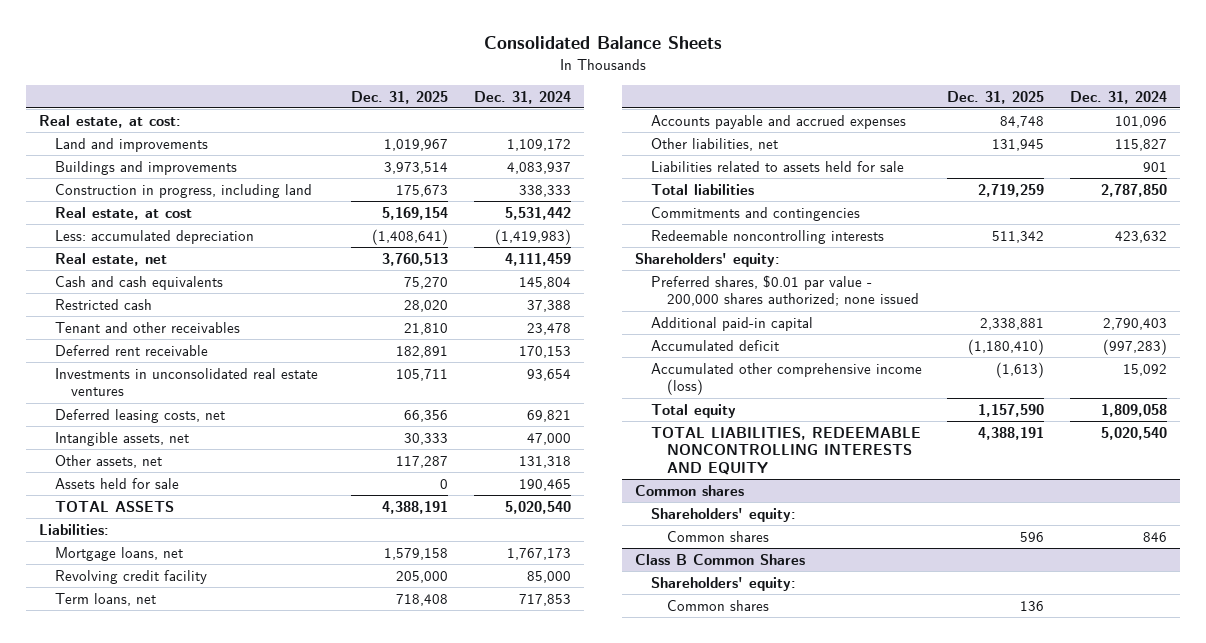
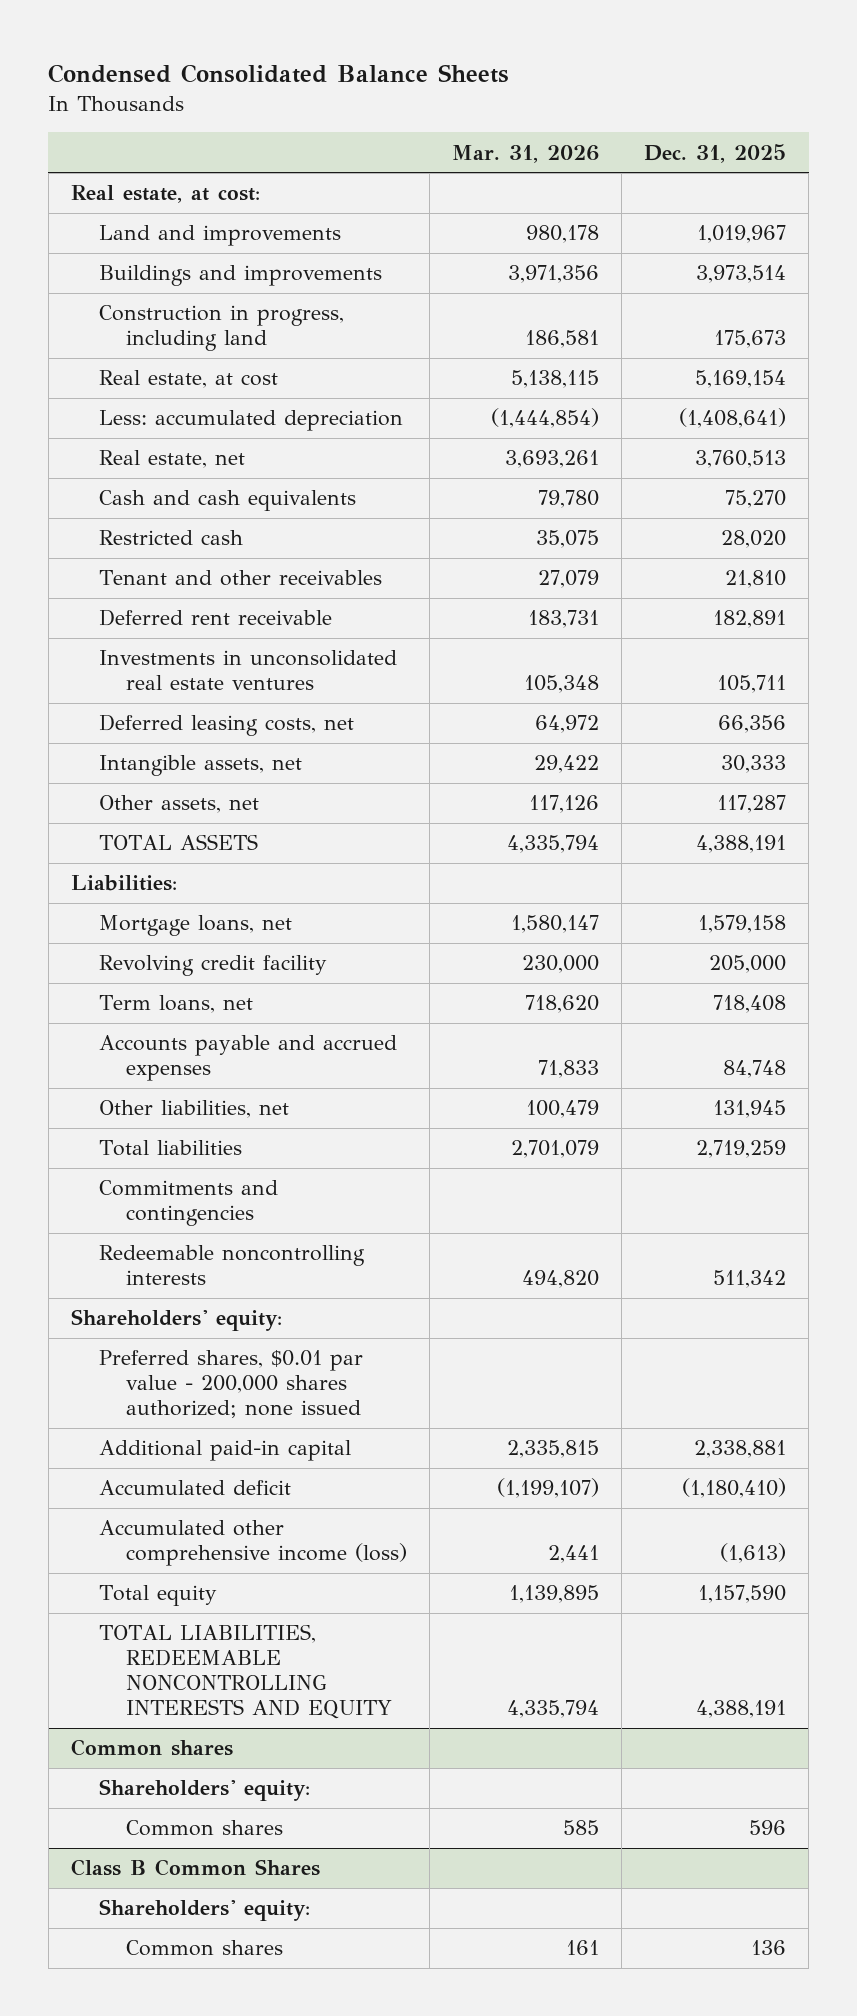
[483,36,722,50] Consolidated Balance Sheets -> [48,63,510,83] Condensed Consolidated Balance Sheets
[474,90,572,104] Dec. 31, 2024 -> none
none -> [452,144,600,163] Mar. 31, 2026
[54,477,179,489] Assets held for sale -> none
[650,160,904,172] Liabilities related to assets held for sale -> none

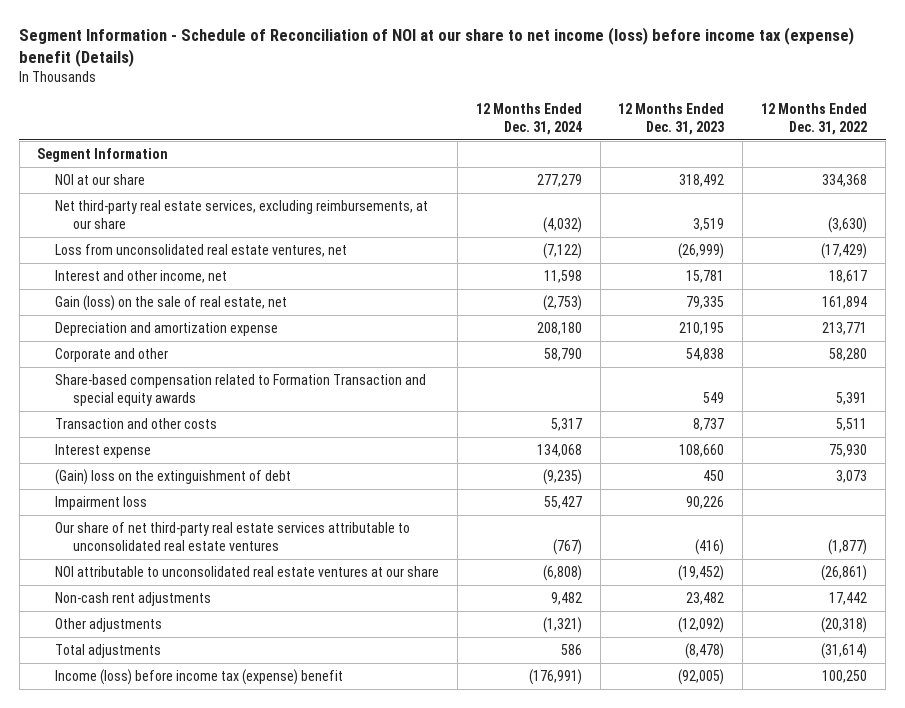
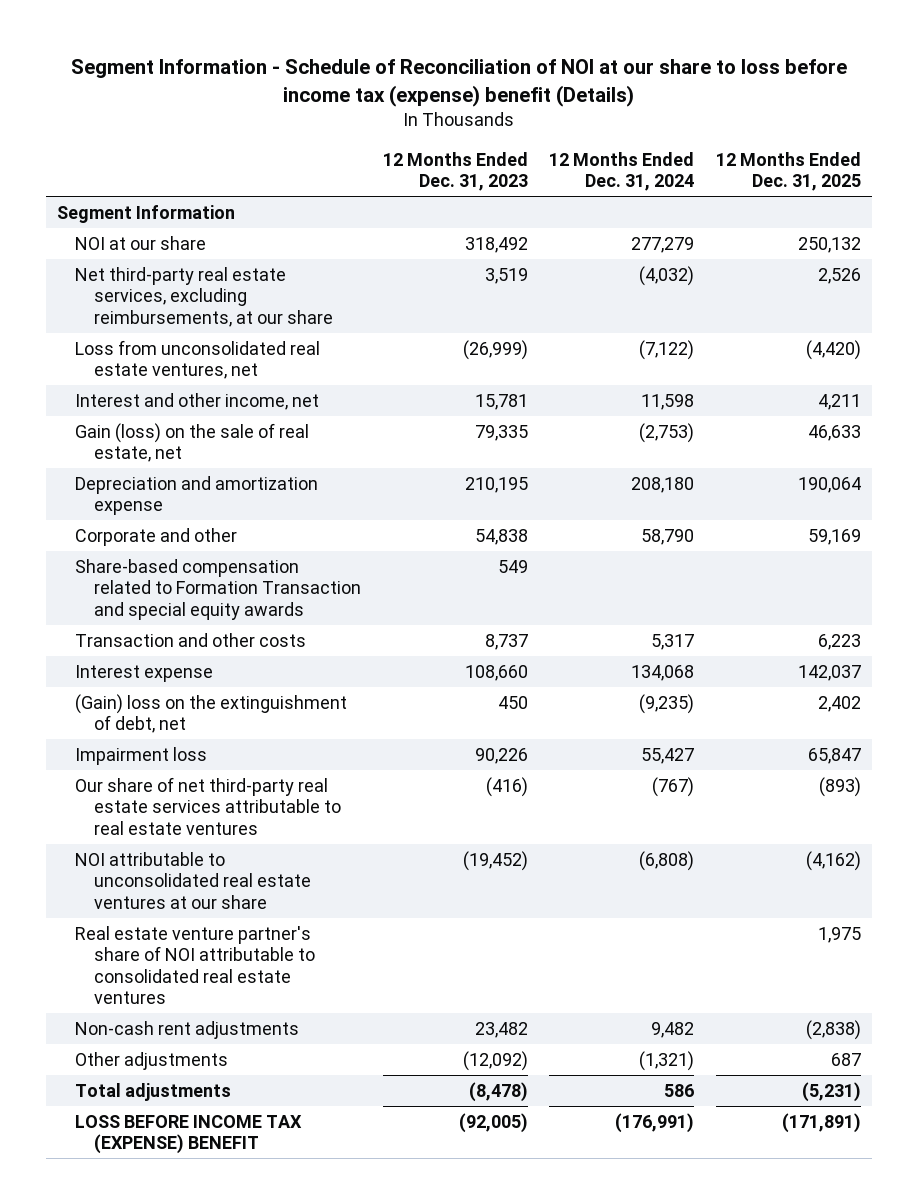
[19,26,855,67] Segment Information - Schedule of Reconciliation of NOI at our share to net income (loss) before income tax (expense) benefit (Details) -> [70,58,847,107] Segment Information - Schedule of Reconciliation of NOI at our share to loss before income tax (expense) benefit (Details)
[761,103,868,135] 12 Months Ended Dec. 31, 2022 -> none
none -> [716,151,862,192] 12 Months Ended Dec. 31, 2025
[55,469,292,486] (Gain) loss on the extinguishment of debt -> [75,693,348,734] (Gain) loss on the extinguishment of debt, net
[55,522,411,551] Our share of net third-party real estate services attributable to unconsolidated real estate ventures -> [75,776,341,835] Our share of net third-party real estate services attributable to real estate ventures
none -> [75,925,315,1005] Real estate venture partner's share of NOI attributable to consolidated real estate ventures
[55,669,344,686] Income (loss) before income tax (expense) benefit -> [75,1114,303,1155] LOSS BEFORE INCOME TAX (EXPENSE) BENEFIT

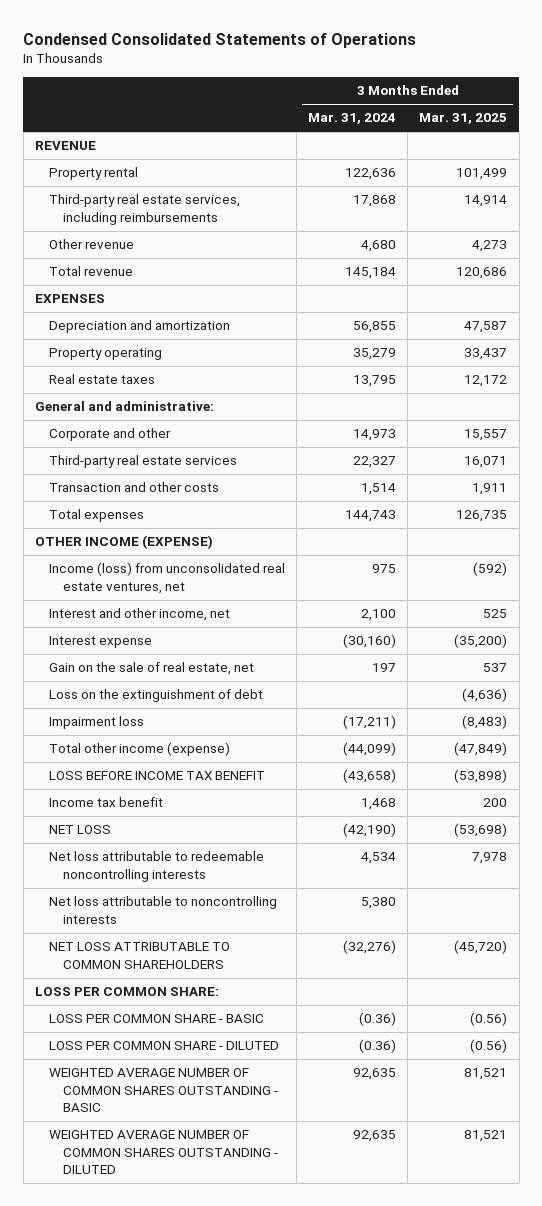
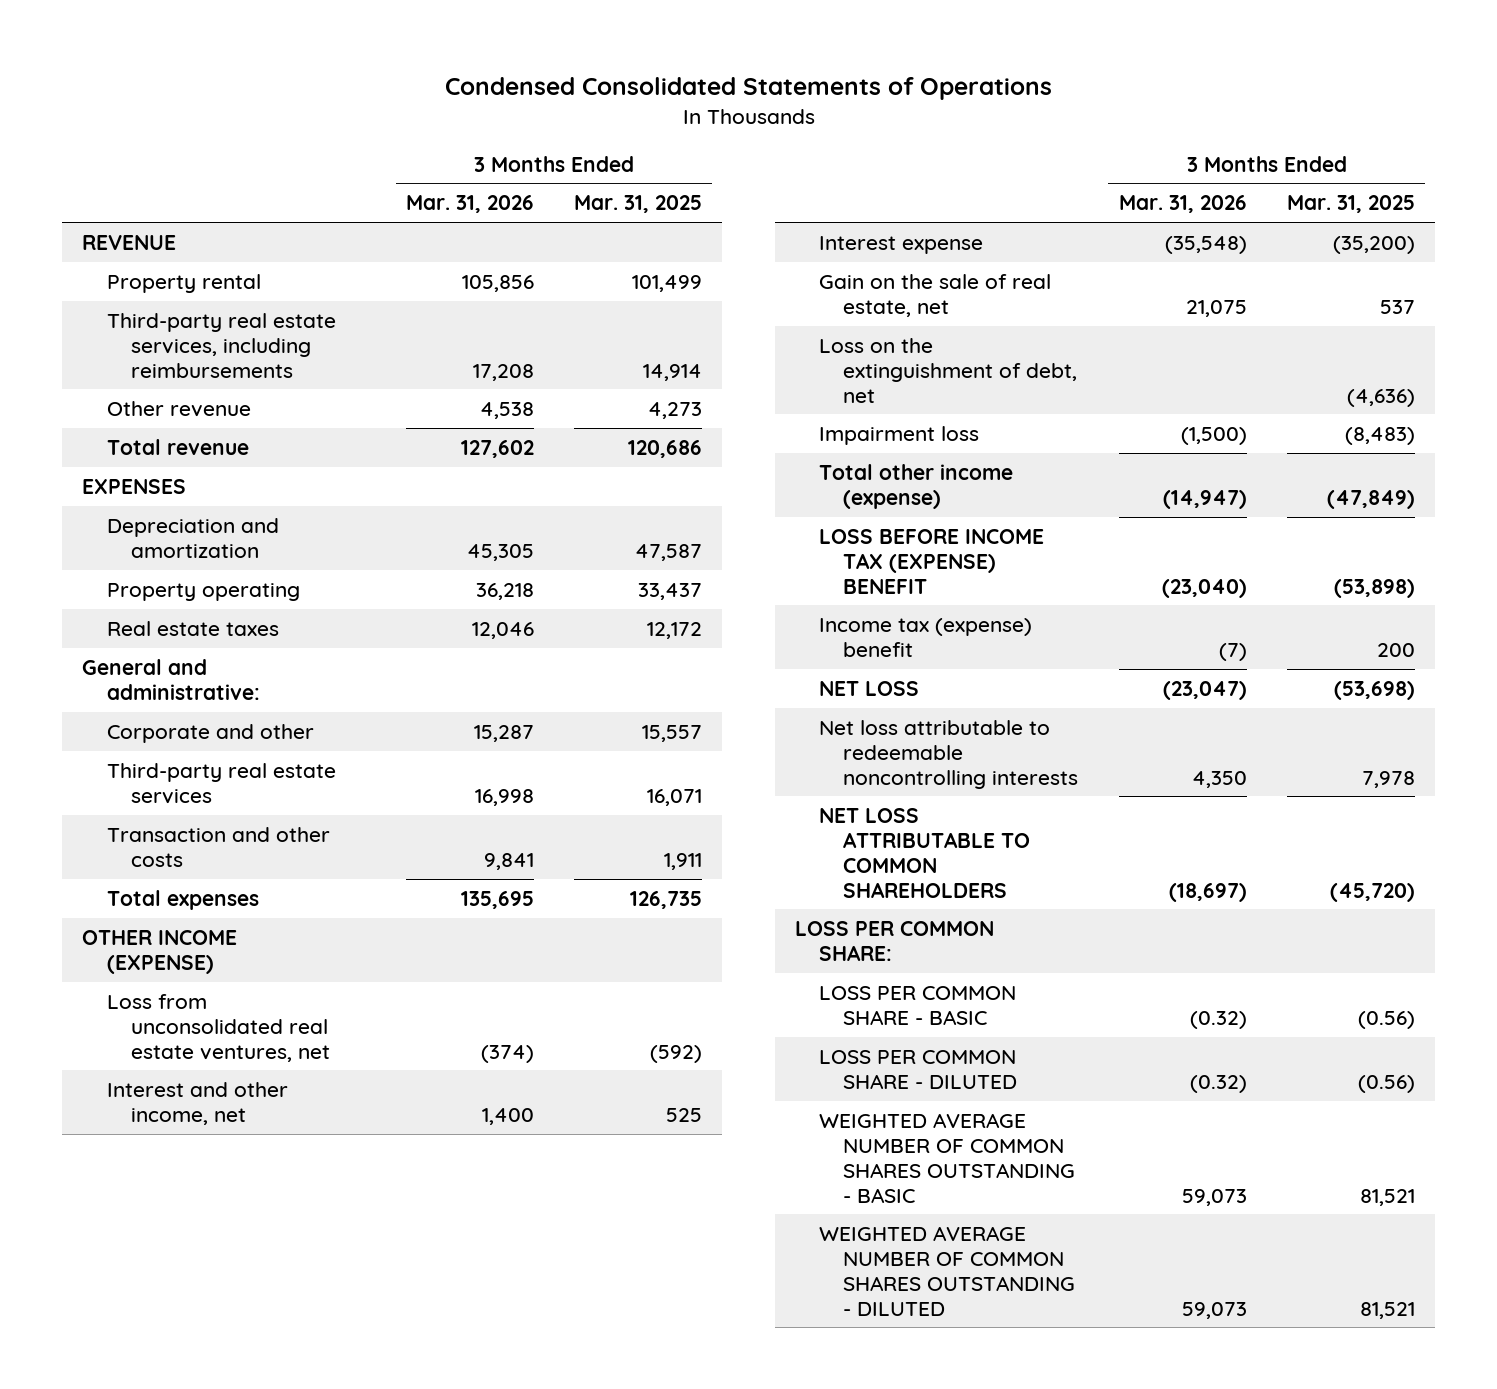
[308,113,397,125] Mar. 31, 2024 -> none
none -> [406,195,535,214] Mar. 31, 2026
[49,562,286,594] Income (loss) from unconsolidated real estate ventures, net -> [106,993,330,1062] Loss from unconsolidated real estate ventures, net
[49,689,264,703] Loss on the extinguishment of debt -> [819,337,1078,403] Loss on the extinguishment of debt, net
[49,771,266,781] LOSS BEFORE INCOME TAX BENEFIT -> [819,528,1045,594] LOSS BEFORE INCOME TAX (EXPENSE) BENEFIT
[49,797,164,808] Income tax benefit -> [819,617,1033,657] Income tax (expense) benefit
[49,896,278,924] Net loss attributable to noncontrolling interests -> none

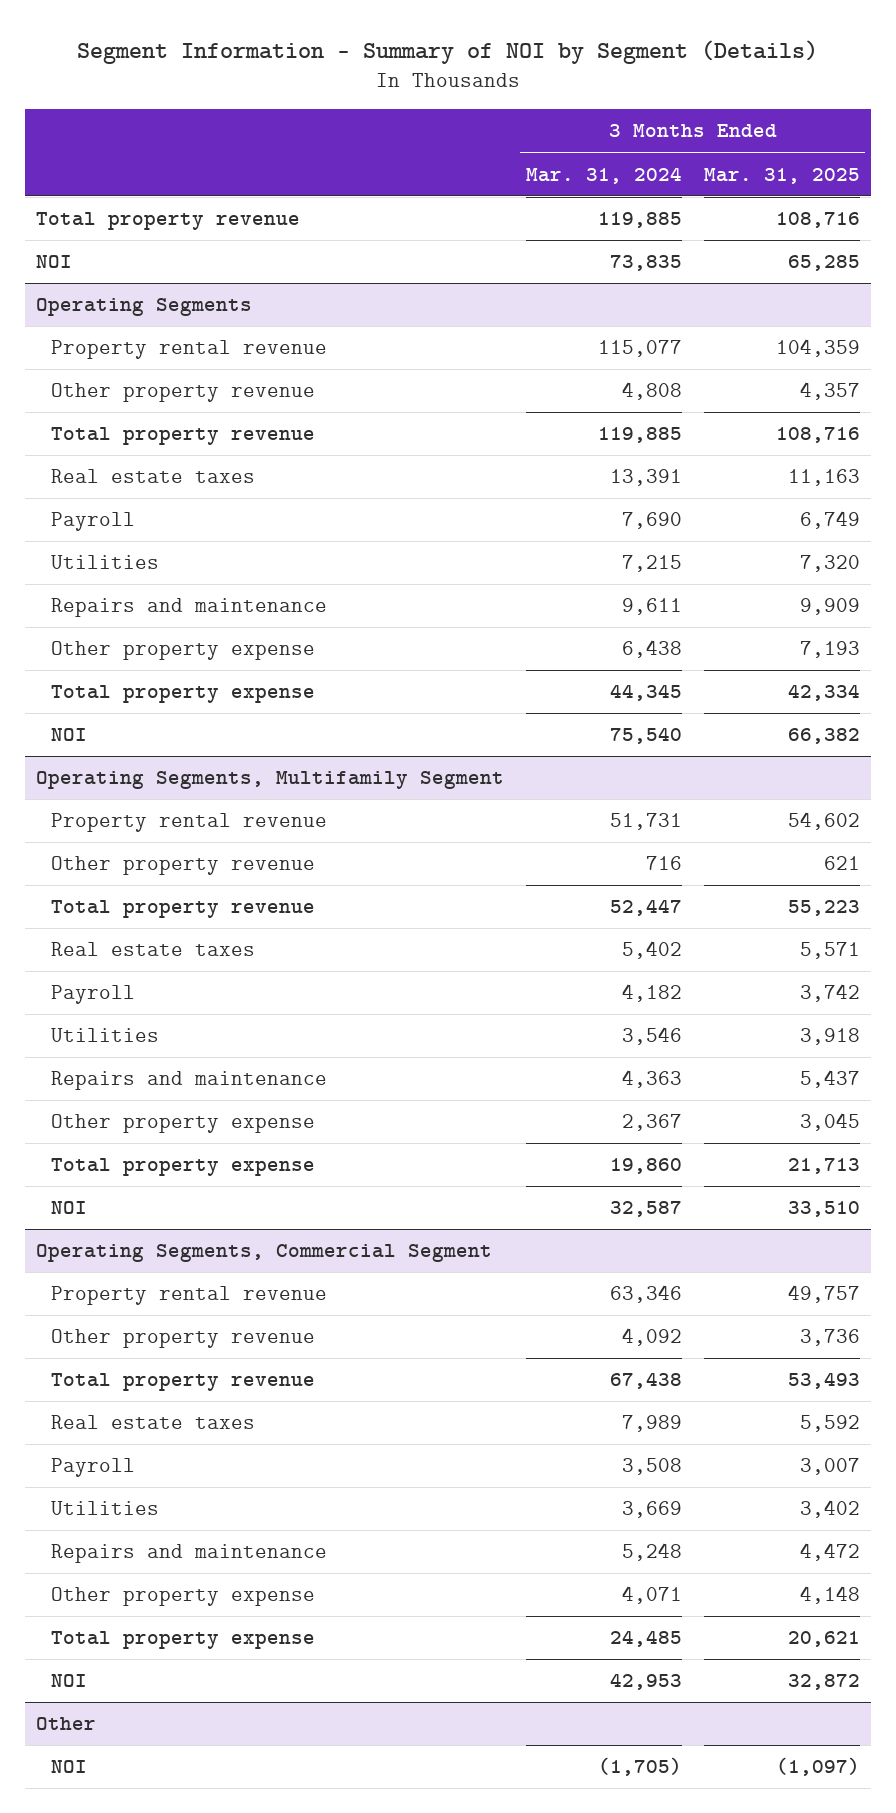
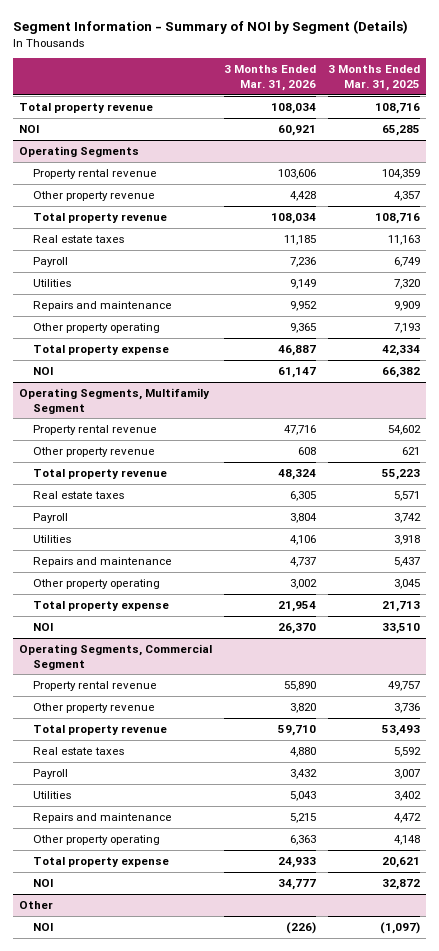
[525,166,682,184] Mar. 31, 2024 -> none
none -> [224,65,317,92] 3 Months Ended Mar. 31, 2026
[51,641,316,661] Other property expense -> [33,322,161,333] Other property operating
[51,1114,316,1134] Other property expense -> [33,578,161,589] Other property operating
[51,1587,316,1607] Other property expense -> [33,834,161,845] Other property operating

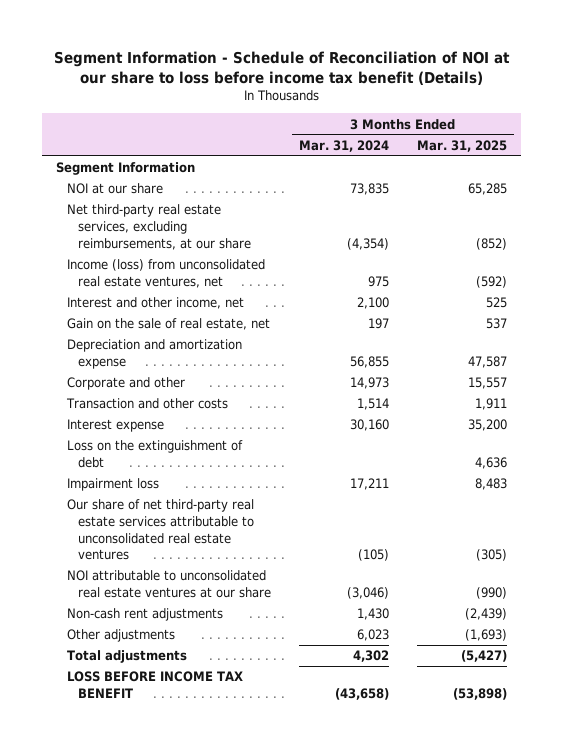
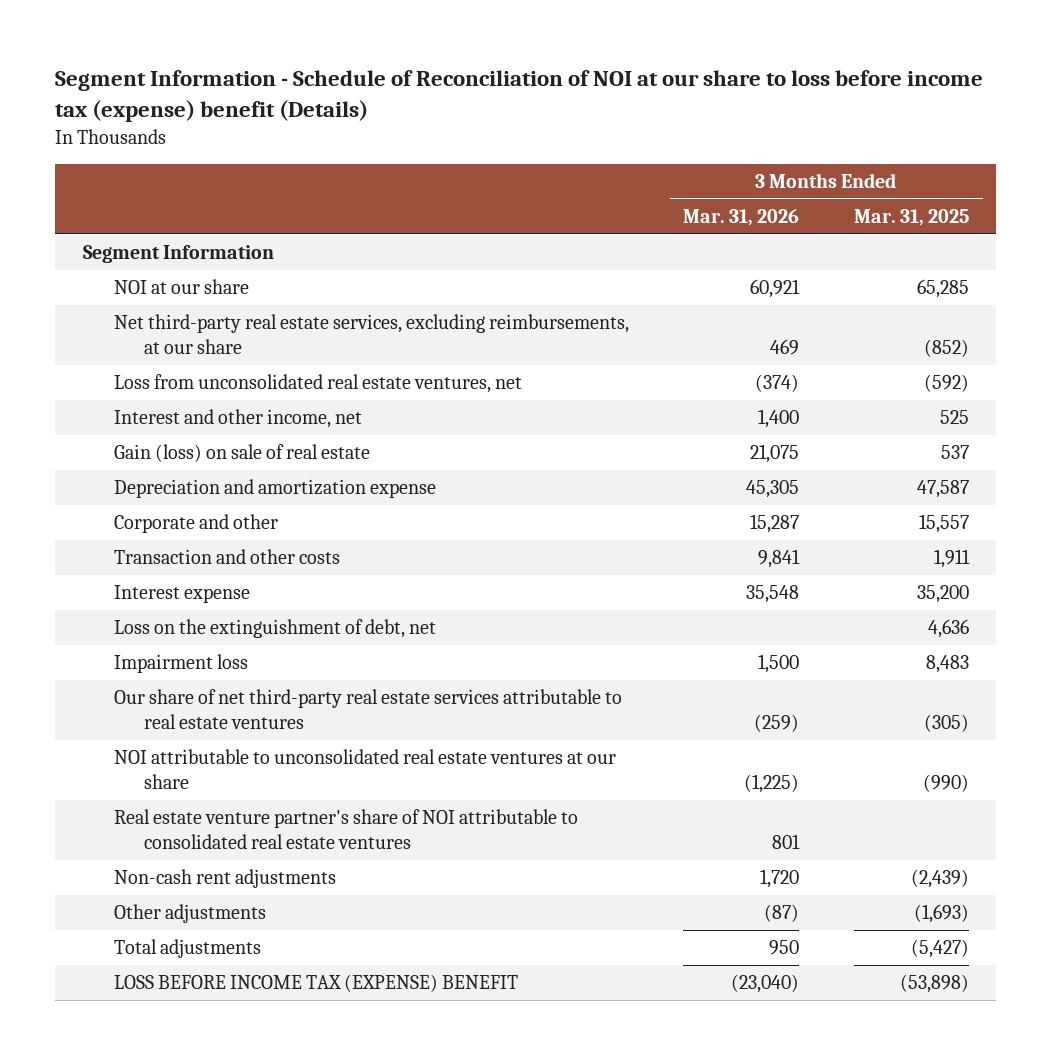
[53,50,510,85] Segment Information - Schedule of Reconciliation of NOI at our share to loss before income tax benefit (Details) -> [55,70,984,123] Segment Information - Schedule of Reconciliation of NOI at our share to loss before income tax (expense) benefit (Details)
[298,139,389,152] Mar. 31, 2024 -> none
none -> [683,209,800,227] Mar. 31, 2026
[67,259,266,289] Income (loss) from unconsolidated real estate ventures, net -> [113,374,522,394] Loss from unconsolidated real estate ventures, net
[67,318,271,331] Gain on the sale of real estate, net -> [113,444,370,463] Gain (loss) on sale of real estate
[67,440,244,469] Loss on the extinguishment of debt -> [113,619,436,639] Loss on the extinguishment of debt, net
[67,499,255,561] Our share of net third-party real estate services attributable to unconsolidated real estate ventures -> [113,689,622,730] Our share of net third-party real estate services attributable to real estate ventures
none -> [113,809,578,850] Real estate venture partner's share of NOI attributable to consolidated real estate ventures
[67,671,244,699] LOSS BEFORE INCOME TAX BENEFIT -> [113,974,518,993] LOSS BEFORE INCOME TAX (EXPENSE) BENEFIT

